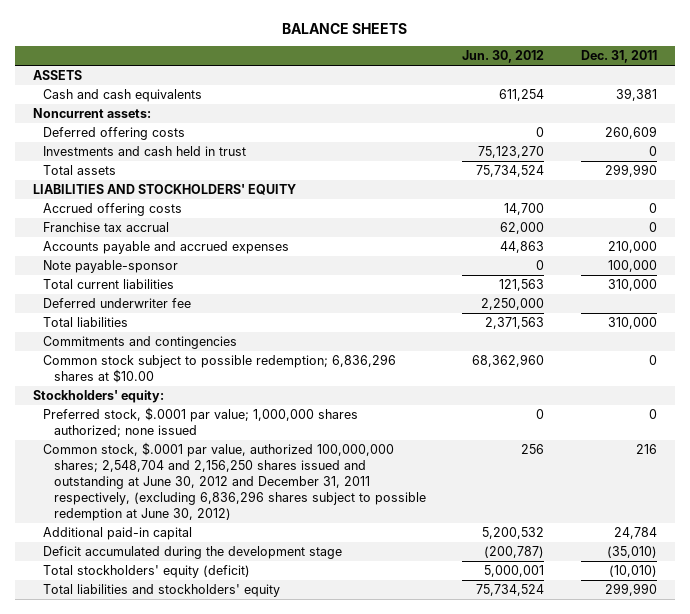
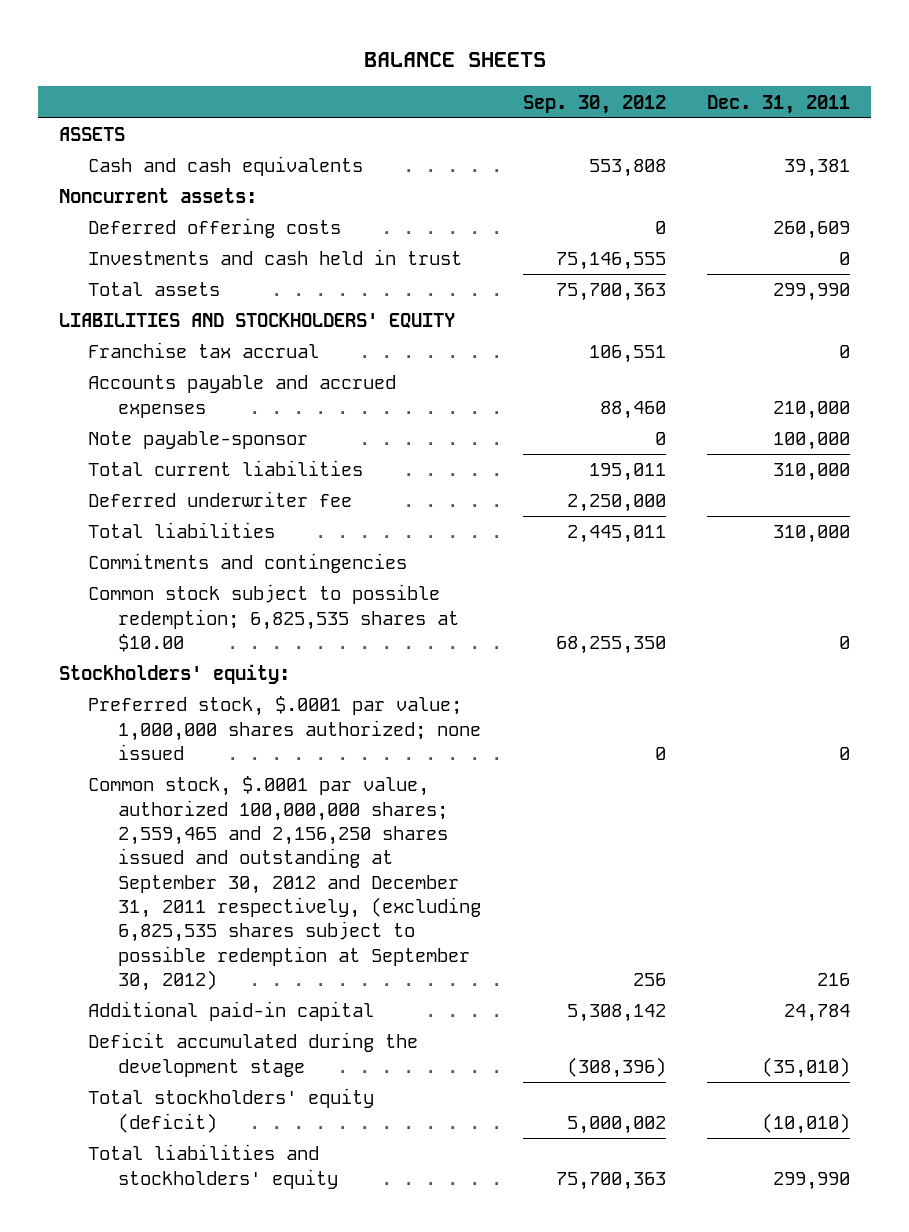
[462,50,545,64] Jun. 30, 2012 -> none
none -> [522,94,666,114] Sep. 30, 2012
[43,203,183,217] Accrued offering costs -> none
[43,354,397,384] Common stock subject to possible redemption; 6,836,296 shares at $10.00 -> [88,584,459,652] Common stock subject to possible redemption; 6,825,535 shares at $10.00
[43,442,426,522] Common stock, $.0001 par value, authorized 100,000,000 shares; 2,548,704 and 2,156,250 shares issued and outstanding at June 30, 2012 and December 31, 2011 respectively, (excluding 6,836,296 shares subject to possible redemption at June 30, 2012) -> [88,776,481,991] Common stock, $.0001 par value, authorized 100,000,000 shares; 2,559,465 and 2,156,250 shares issued and outstanding at September 30, 2012 and December 31, 2011 respectively, (excluding 6,825,535 shares subject to possible redemption at September 30, 2012)

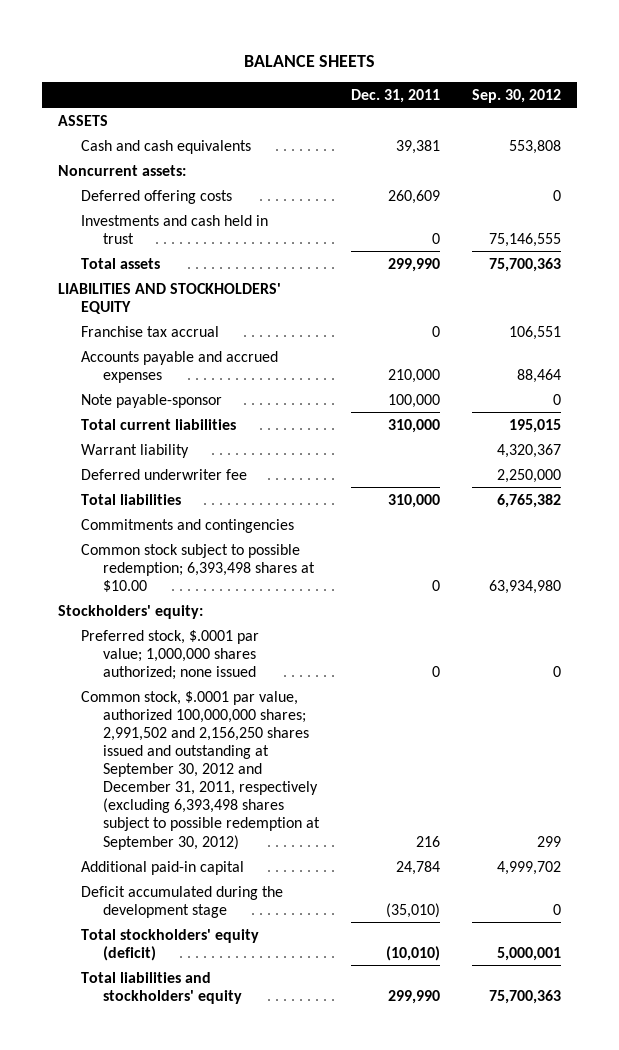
[599,400,666,419] 88,460 -> [516,368,561,383] 88,464
[588,463,666,482] 195,011 -> [508,418,561,433] 195,015
none -> [80,443,189,458] Warrant liability
[566,525,666,544] 2,445,011 -> [496,493,561,508] 6,765,382
[88,584,459,652] Common stock subject to possible redemption; 6,825,535 shares at $10.00 -> [80,543,315,592] Common stock subject to possible redemption; 6,393,498 shares at $10.00
[555,635,666,654] 68,255,350 -> [488,579,561,594] 63,934,980
[88,776,481,991] Common stock, $.0001 par value, authorized 100,000,000 shares; 2,559,465 and 2,156,250 shares issued and outstanding at September 30, 2012 and December 31, 2011 respectively, (excluding 6,825,535 shares subject to possible redemption at September 30, 2012) -> [80,690,320,850] Common stock, $.0001 par value, authorized 100,000,000 shares; 2,991,502 and 2,156,250 shares issued and outstanding at September 30, 2012 and December 31, 2011, respectively (excluding 6,393,498 shares subject to possible redemption at September 30, 2012)
[632,972,666,986] 256 -> [536,835,561,847] 299
[566,1004,666,1023] 5,308,142 -> [496,860,561,875] 4,999,702
[566,1056,666,1078] (308,396) -> [552,903,561,915] 0
[566,1115,666,1134] 5,000,002 -> [496,946,561,961] 5,000,001

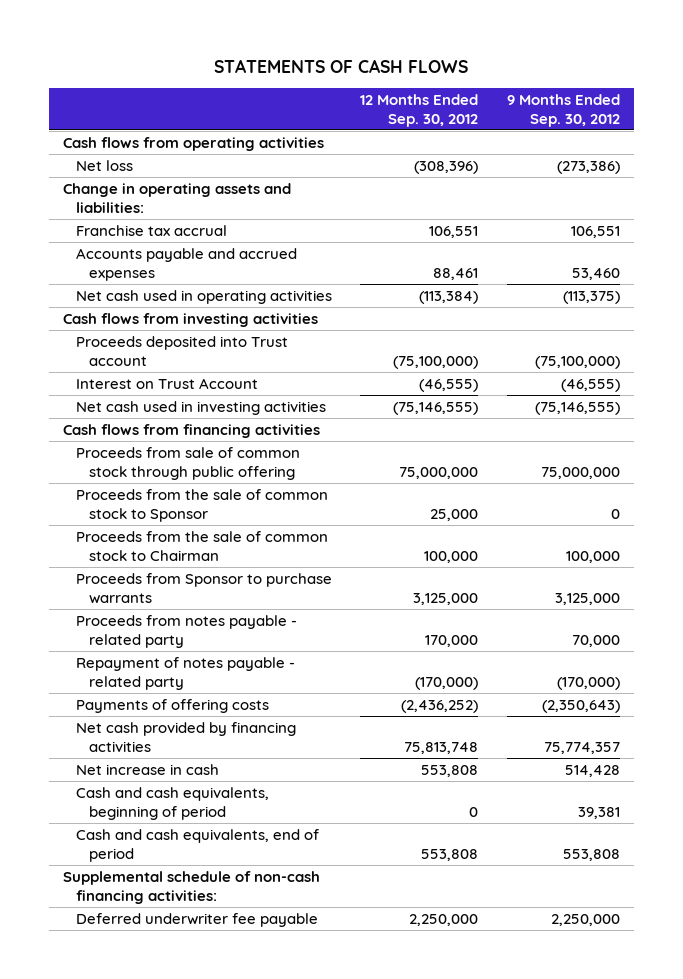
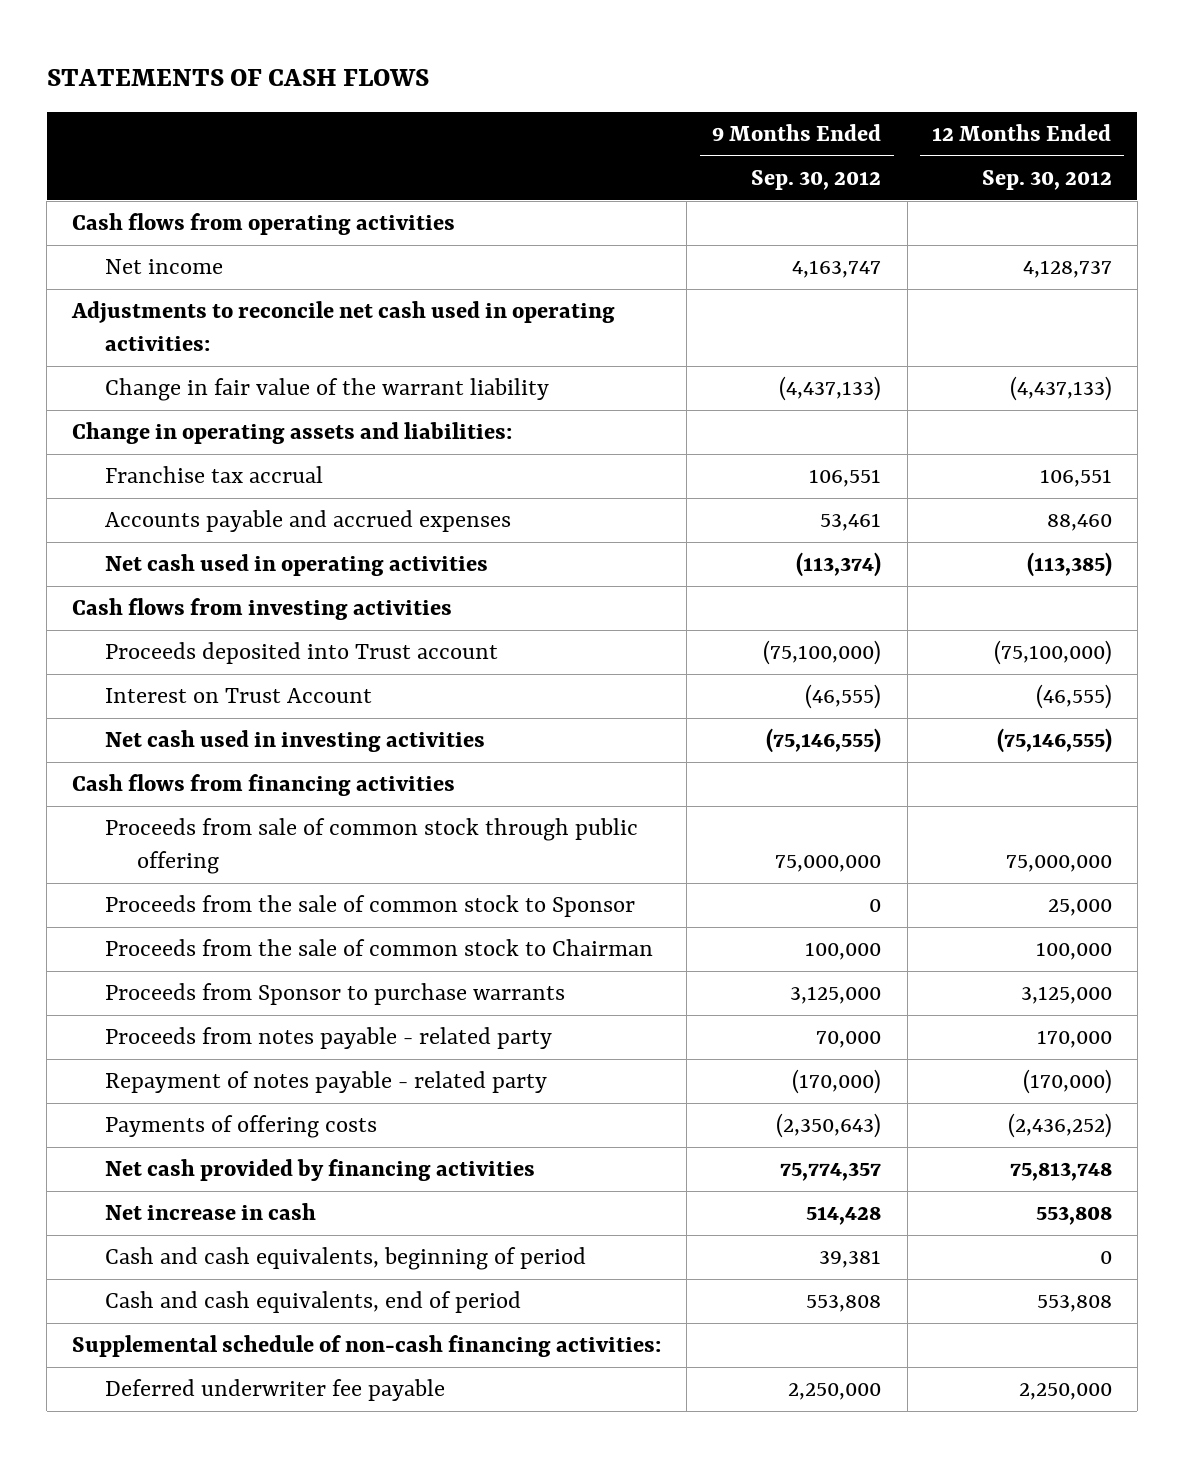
[76,159,134,171] Net loss -> [104,259,223,275] Net income
[414,160,479,174] (308,396) -> [1022,260,1112,279] 4,128,737
[556,160,620,174] (273,386) -> [792,260,882,279] 4,163,747
none -> [71,301,616,351] Adjustments to reconcile net cash used in operating activities:
none -> [104,378,549,402] Change in fair value of the warrant liability
[433,268,479,281] 88,461 -> [1046,514,1112,532] 88,460
[571,268,620,281] 53,460 -> [820,513,882,532] 53,461
[419,290,479,304] (113,384) -> [1026,552,1112,578] (113,385)
[562,290,620,304] (113,375) -> [796,552,882,578] (113,374)

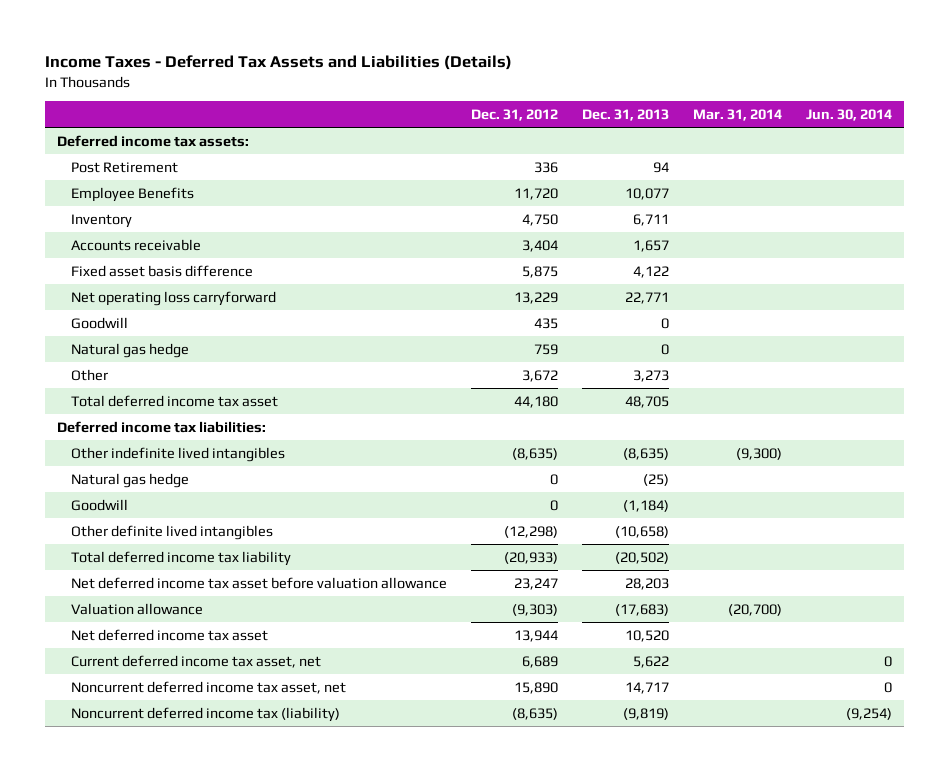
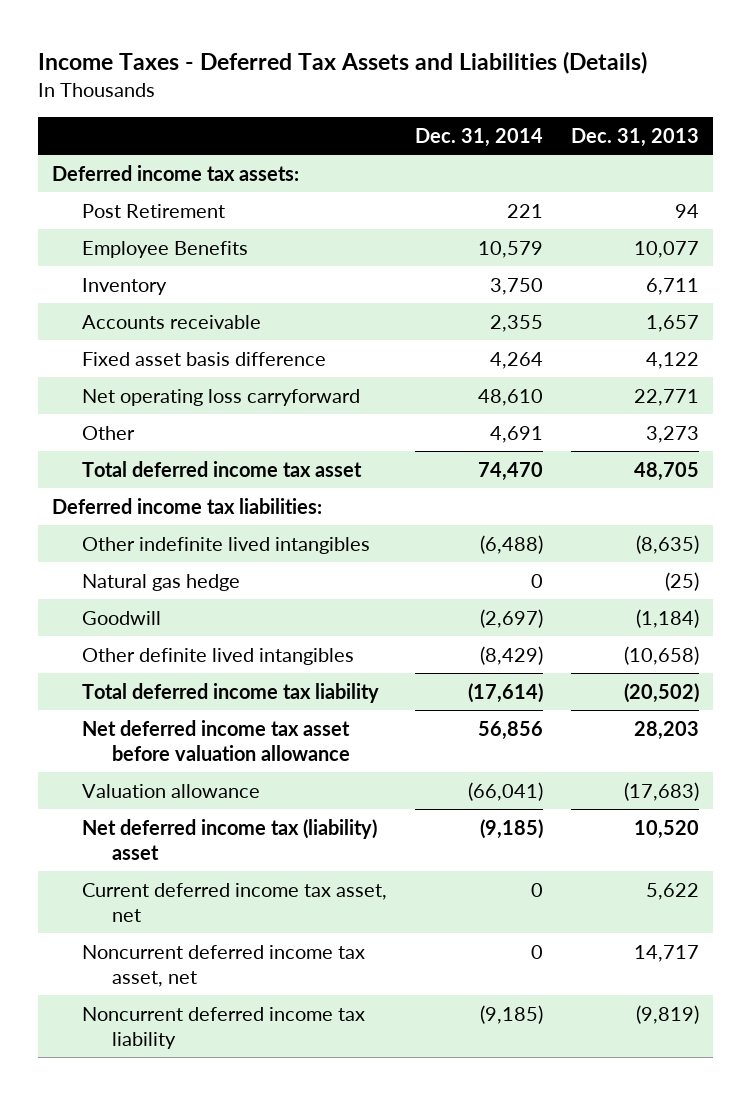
[470,108,558,121] Dec. 31, 2012 -> none
[692,108,782,121] Mar. 31, 2014 -> none
[805,108,892,121] Jun. 30, 2014 -> none
none -> [414,128,543,148] Dec. 31, 2014
[70,316,128,329] Goodwill -> none
[70,342,189,358] Natural gas hedge -> none
[70,628,268,641] Net deferred income tax asset -> [81,818,377,860] Net deferred income tax (liability) asset
[70,706,340,722] Noncurrent deferred income tax (liability) -> [81,1006,365,1049] Noncurrent deferred income tax liability

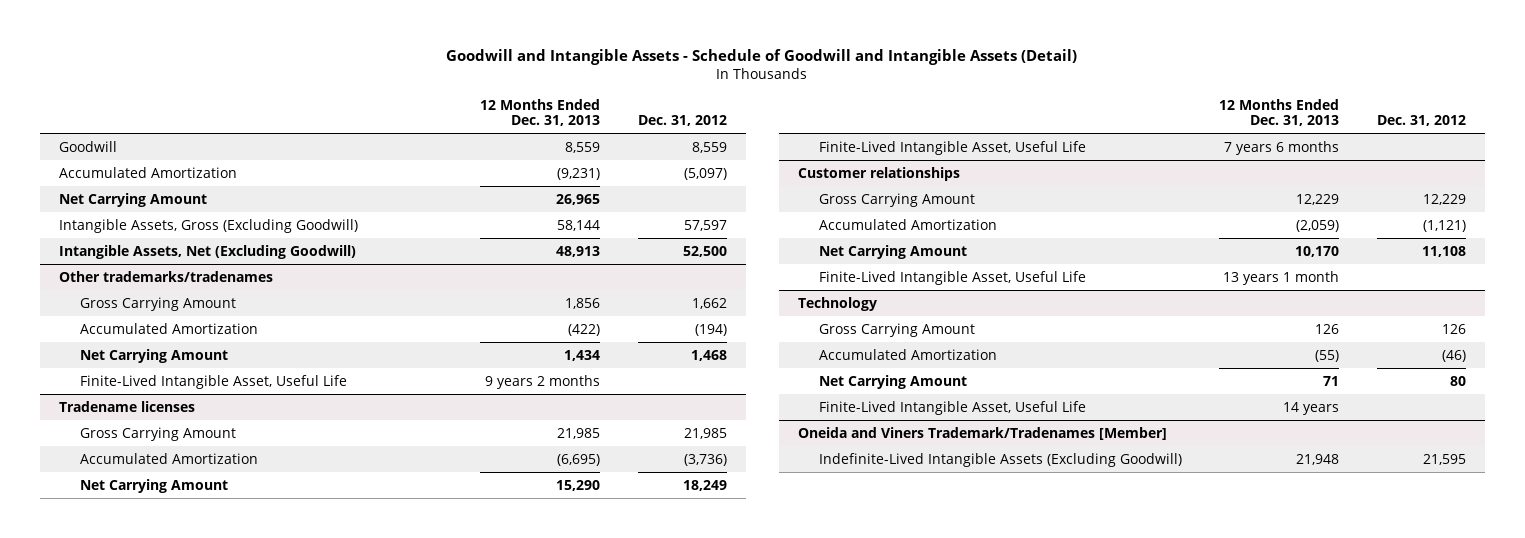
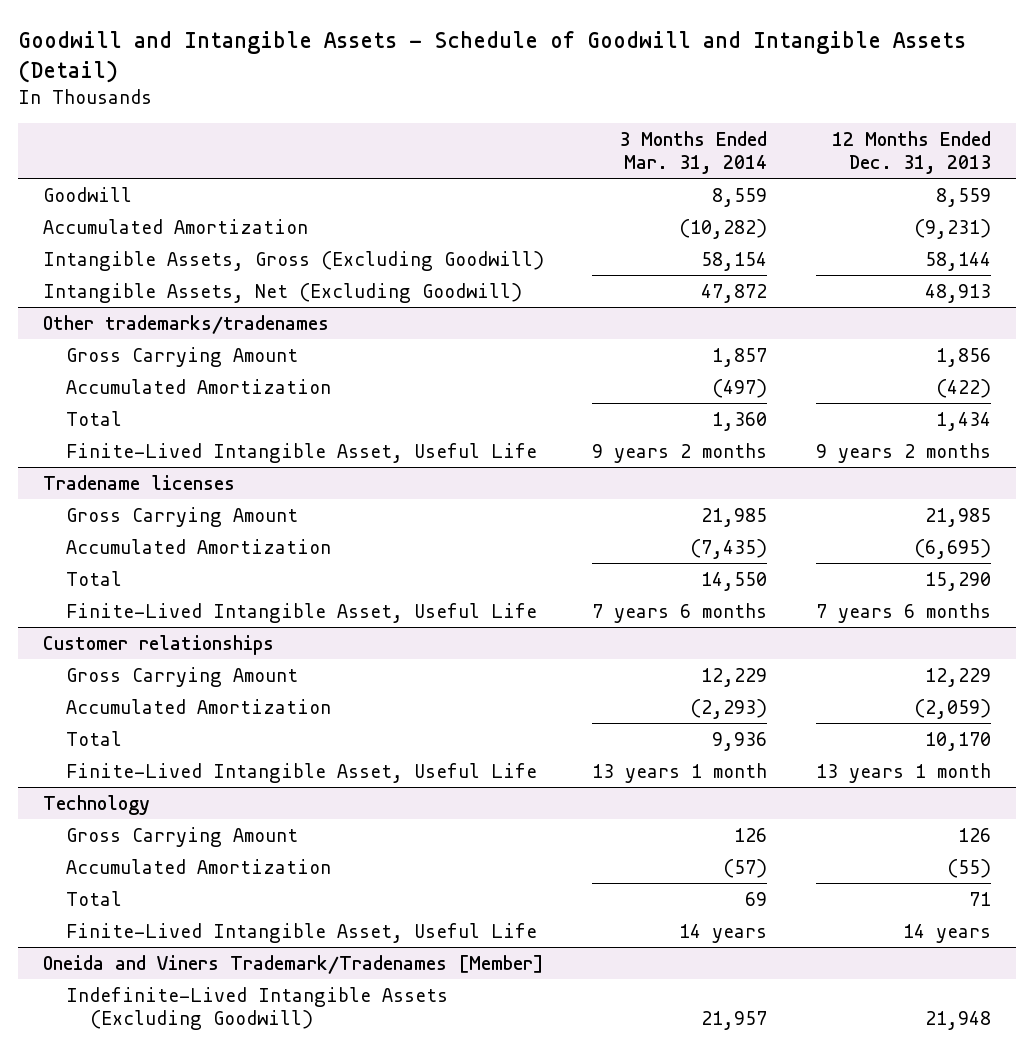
[638,115,728,127] Dec. 31, 2012 -> none
none -> [619,131,768,175] 3 Months Ended Mar. 31, 2014
[59,192,208,207] Net Carrying Amount -> none
[79,348,228,363] Net Carrying Amount -> [66,410,123,426] Total
[79,478,228,493] Net Carrying Amount -> [66,570,123,586] Total
[818,244,967,259] Net Carrying Amount -> [66,730,123,746] Total
[818,374,967,389] Net Carrying Amount -> [66,890,123,906] Total

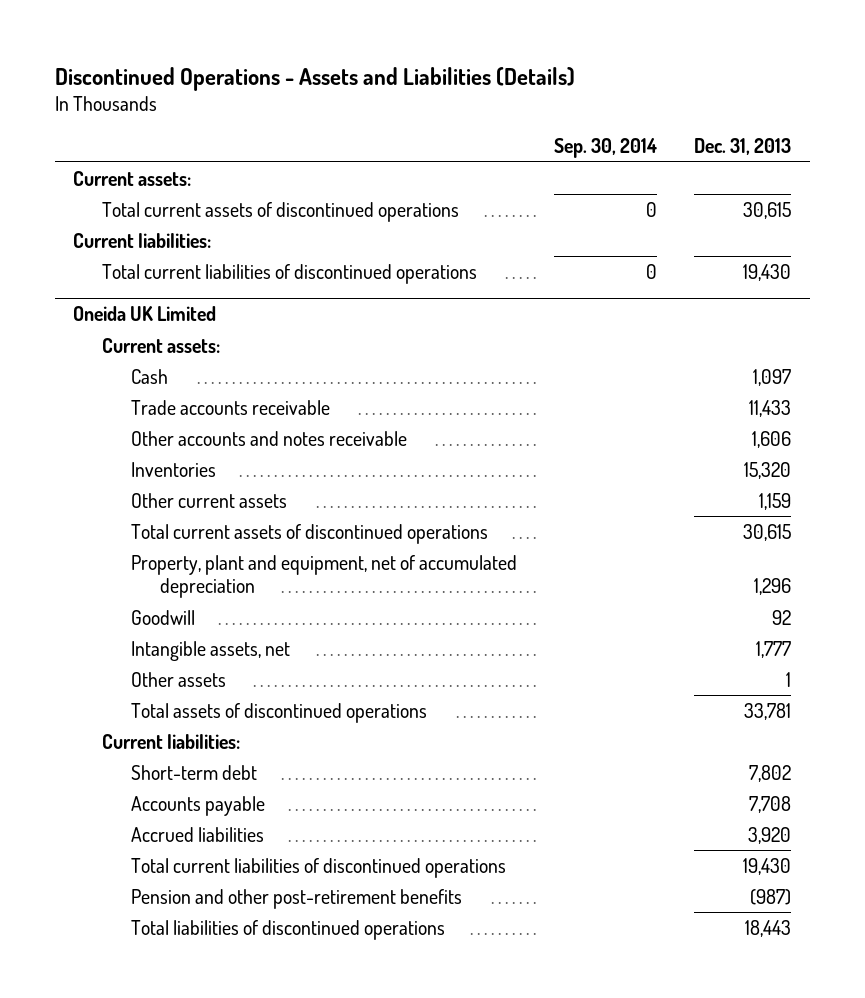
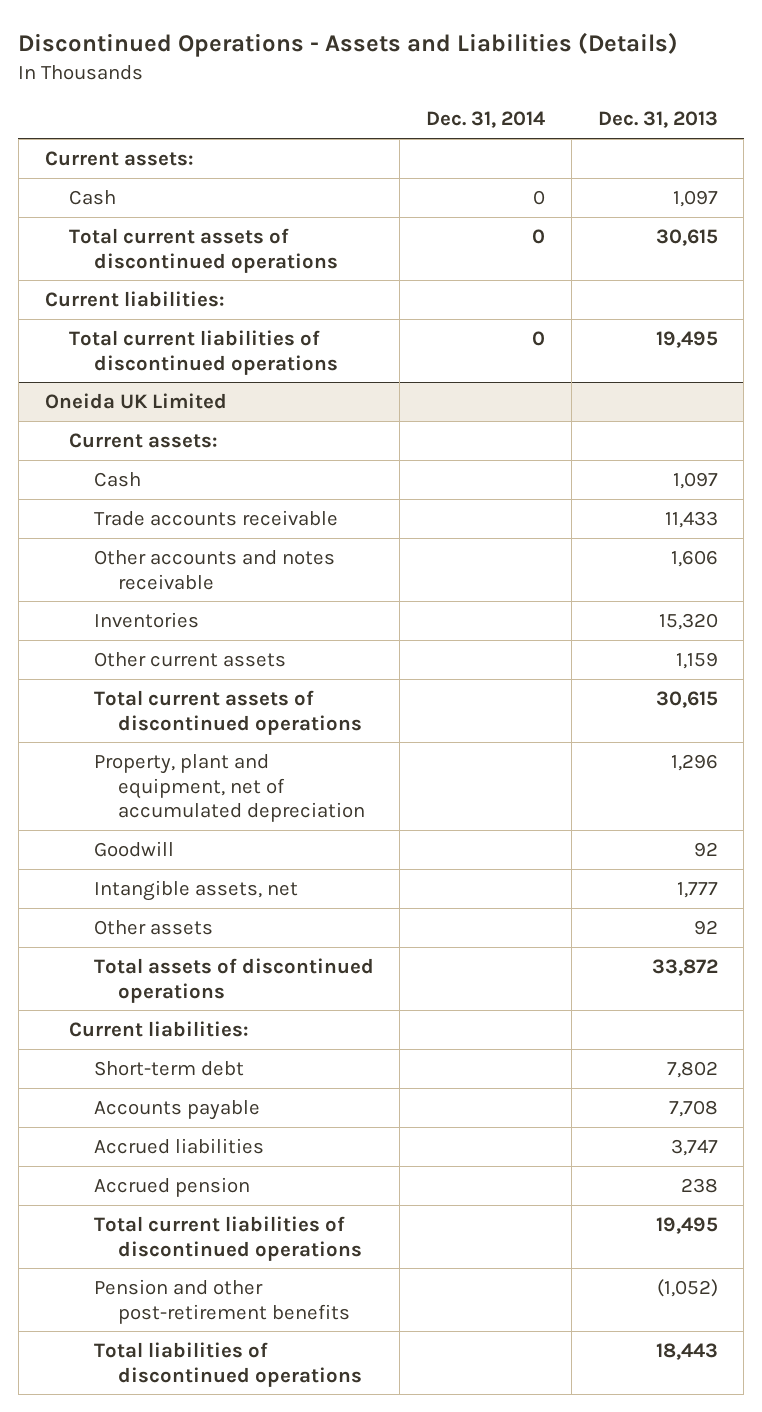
[554,138,658,159] Sep. 30, 2014 -> none
none -> [426,111,546,129] Dec. 31, 2014
none -> [69,189,117,205] Cash
[743,263,792,281] 19,430 -> [655,330,718,348] 19,495
[786,671,792,687] 1 -> [693,919,718,935] 92
[744,702,792,720] 33,781 -> [651,958,718,976] 33,872
[748,826,792,844] 3,920 -> [670,1138,718,1156] 3,747
none -> [93,1176,250,1197] Accrued pension
[743,857,792,875] 19,430 -> [655,1216,718,1234] 19,495
[750,888,792,905] (987) -> [656,1278,718,1297] (1,052)

